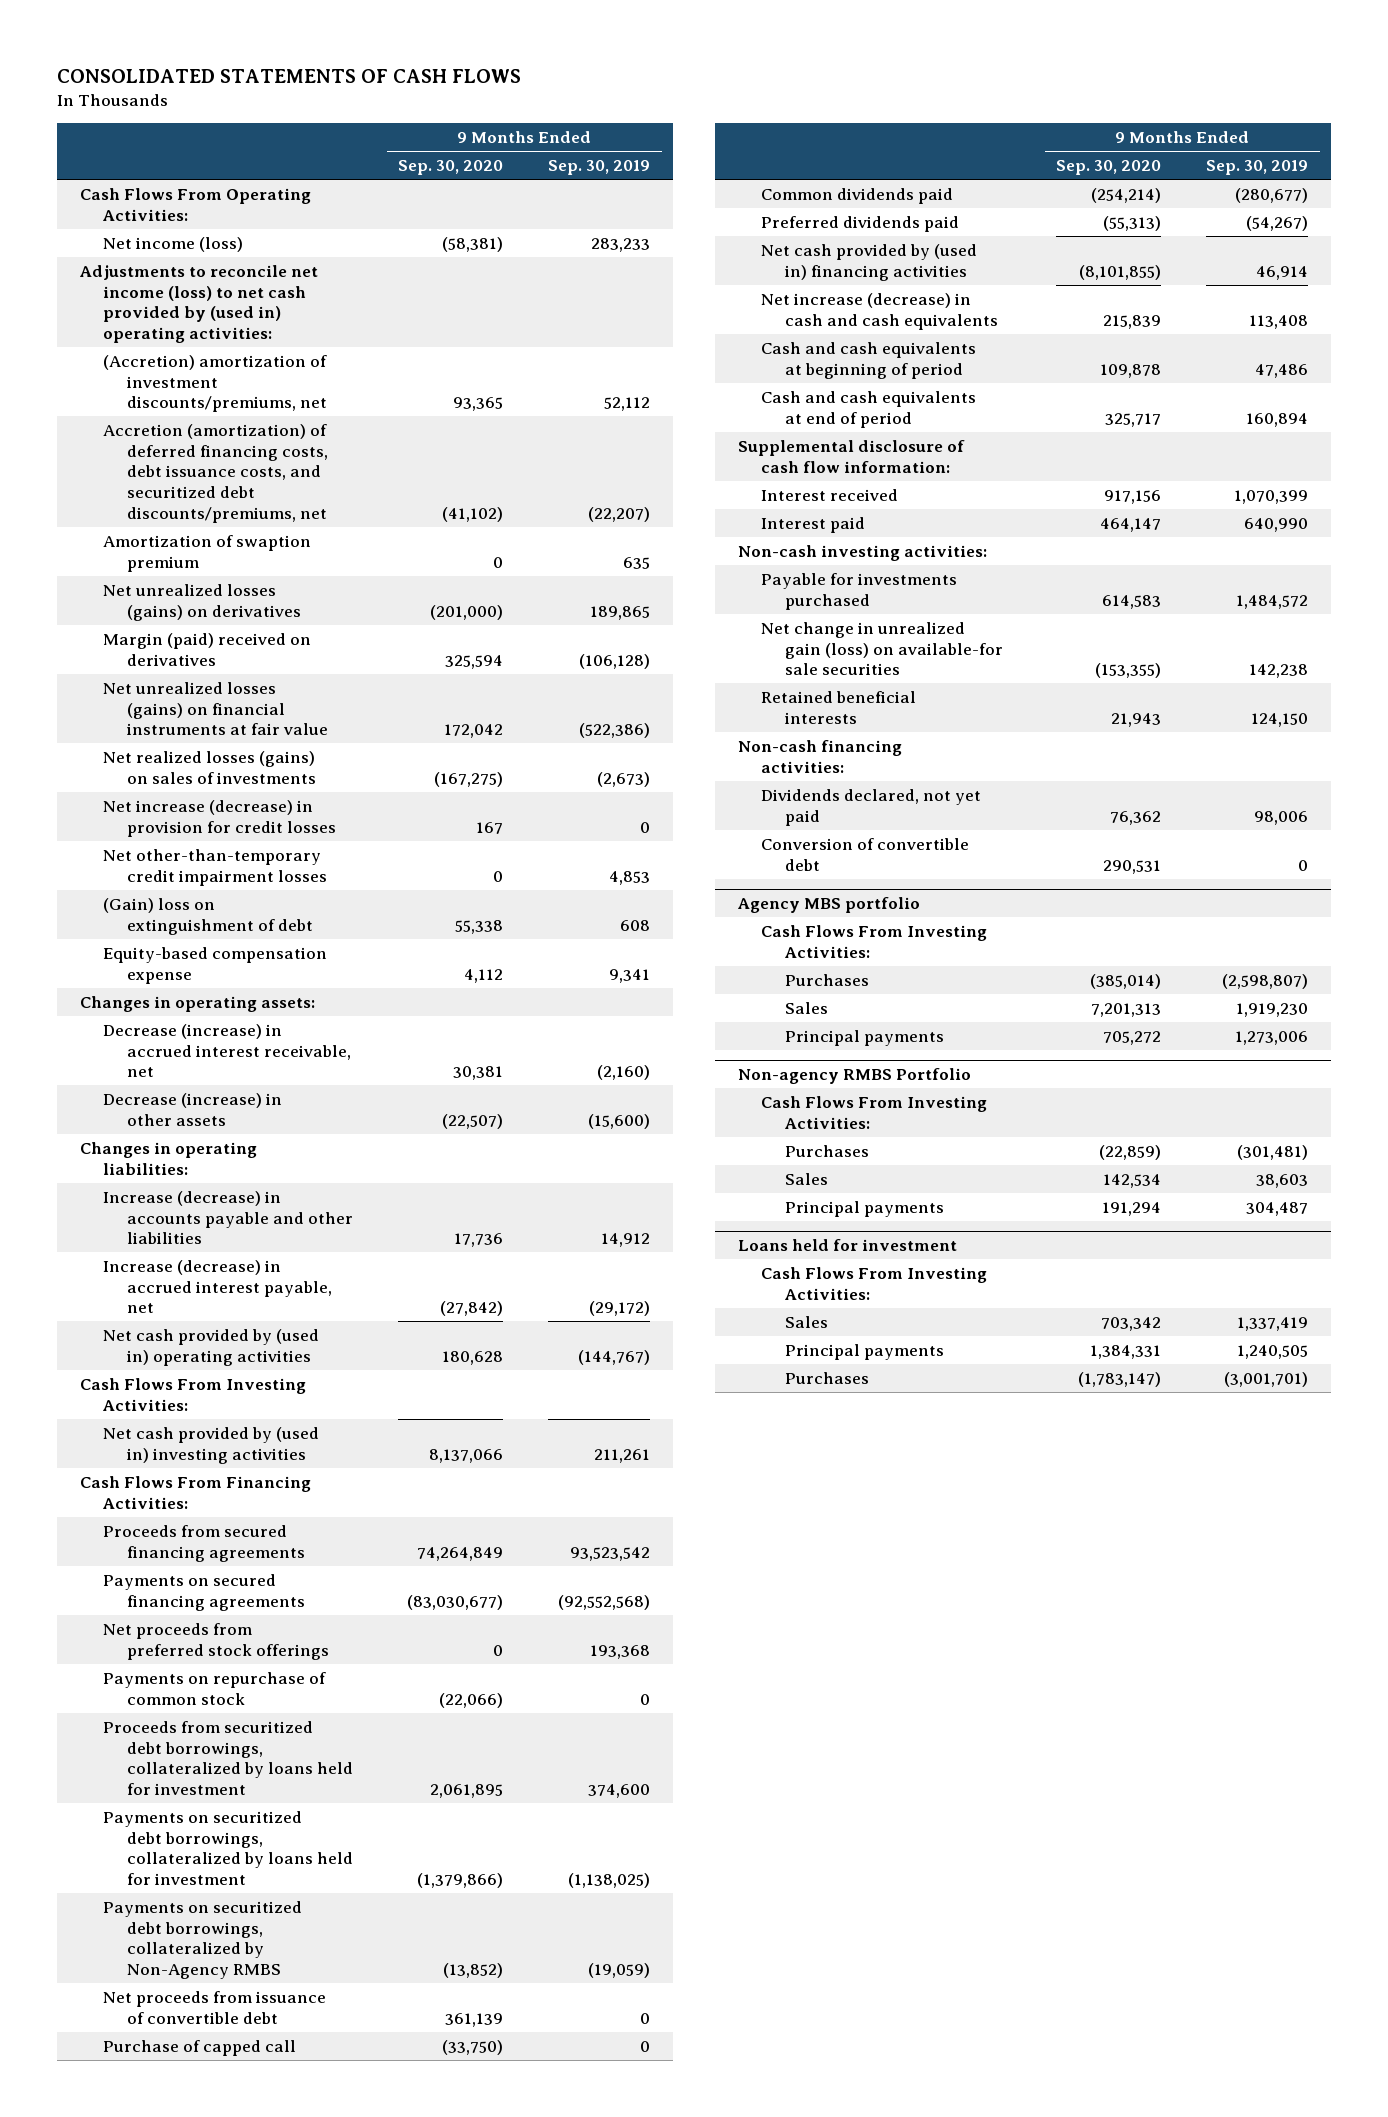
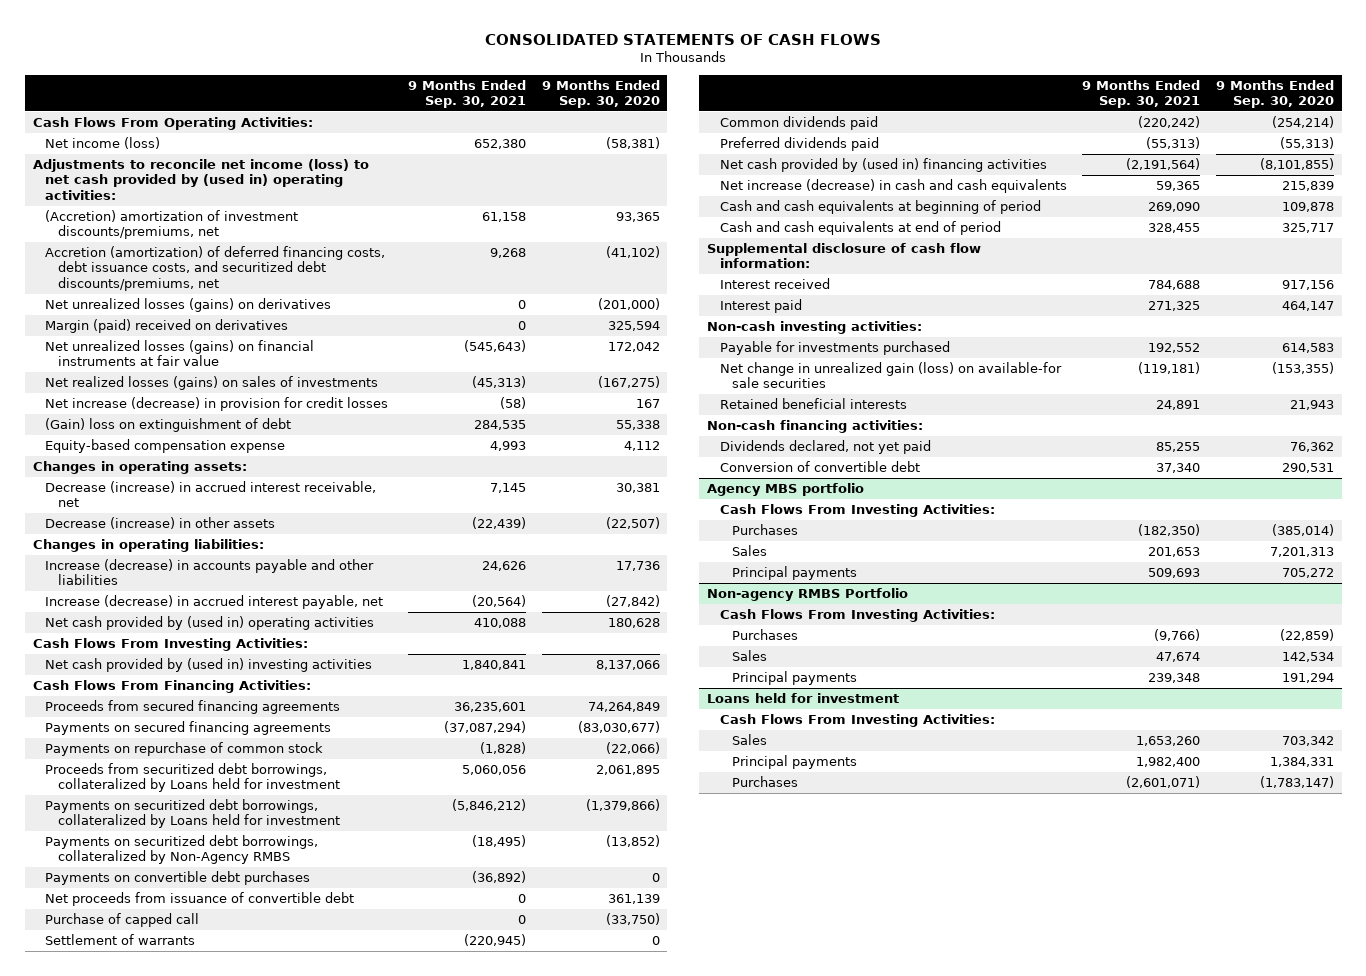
[548,159,651,175] Sep. 30, 2019 -> none
none -> [407,79,526,108] 9 Months Ended Sep. 30, 2021
[103,534,312,572] Amortization of swaption premium -> none
[103,848,327,886] Net other-than-temporary credit impairment losses -> none
[103,1622,329,1660] Net proceeds from preferred stock offerings -> none
[103,1720,353,1795] Proceeds from securitized debt borrowings, collateralized by loans held for investment -> [45,763,341,793] Proceeds from securitized debt borrowings, collateralized by Loans held for investment
[103,1810,353,1885] Payments on securitized debt borrowings, collateralized by loans held for investment -> [45,799,341,829] Payments on securitized debt borrowings, collateralized by Loans held for investment
none -> [45,871,311,886] Payments on convertible debt purchases
none -> [45,934,196,946] Settlement of warrants

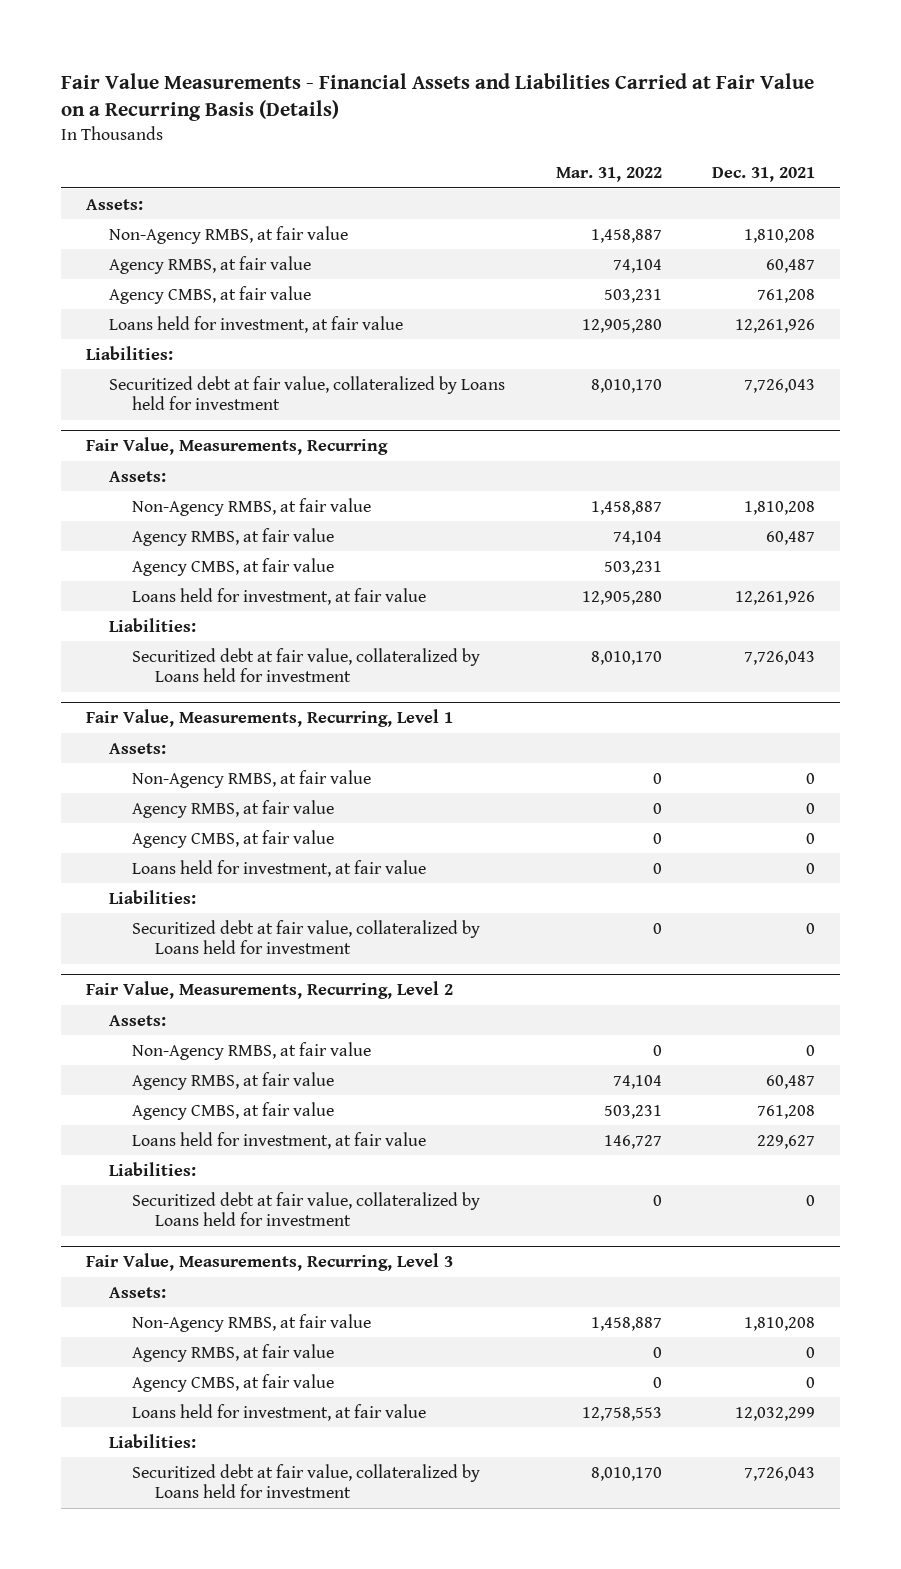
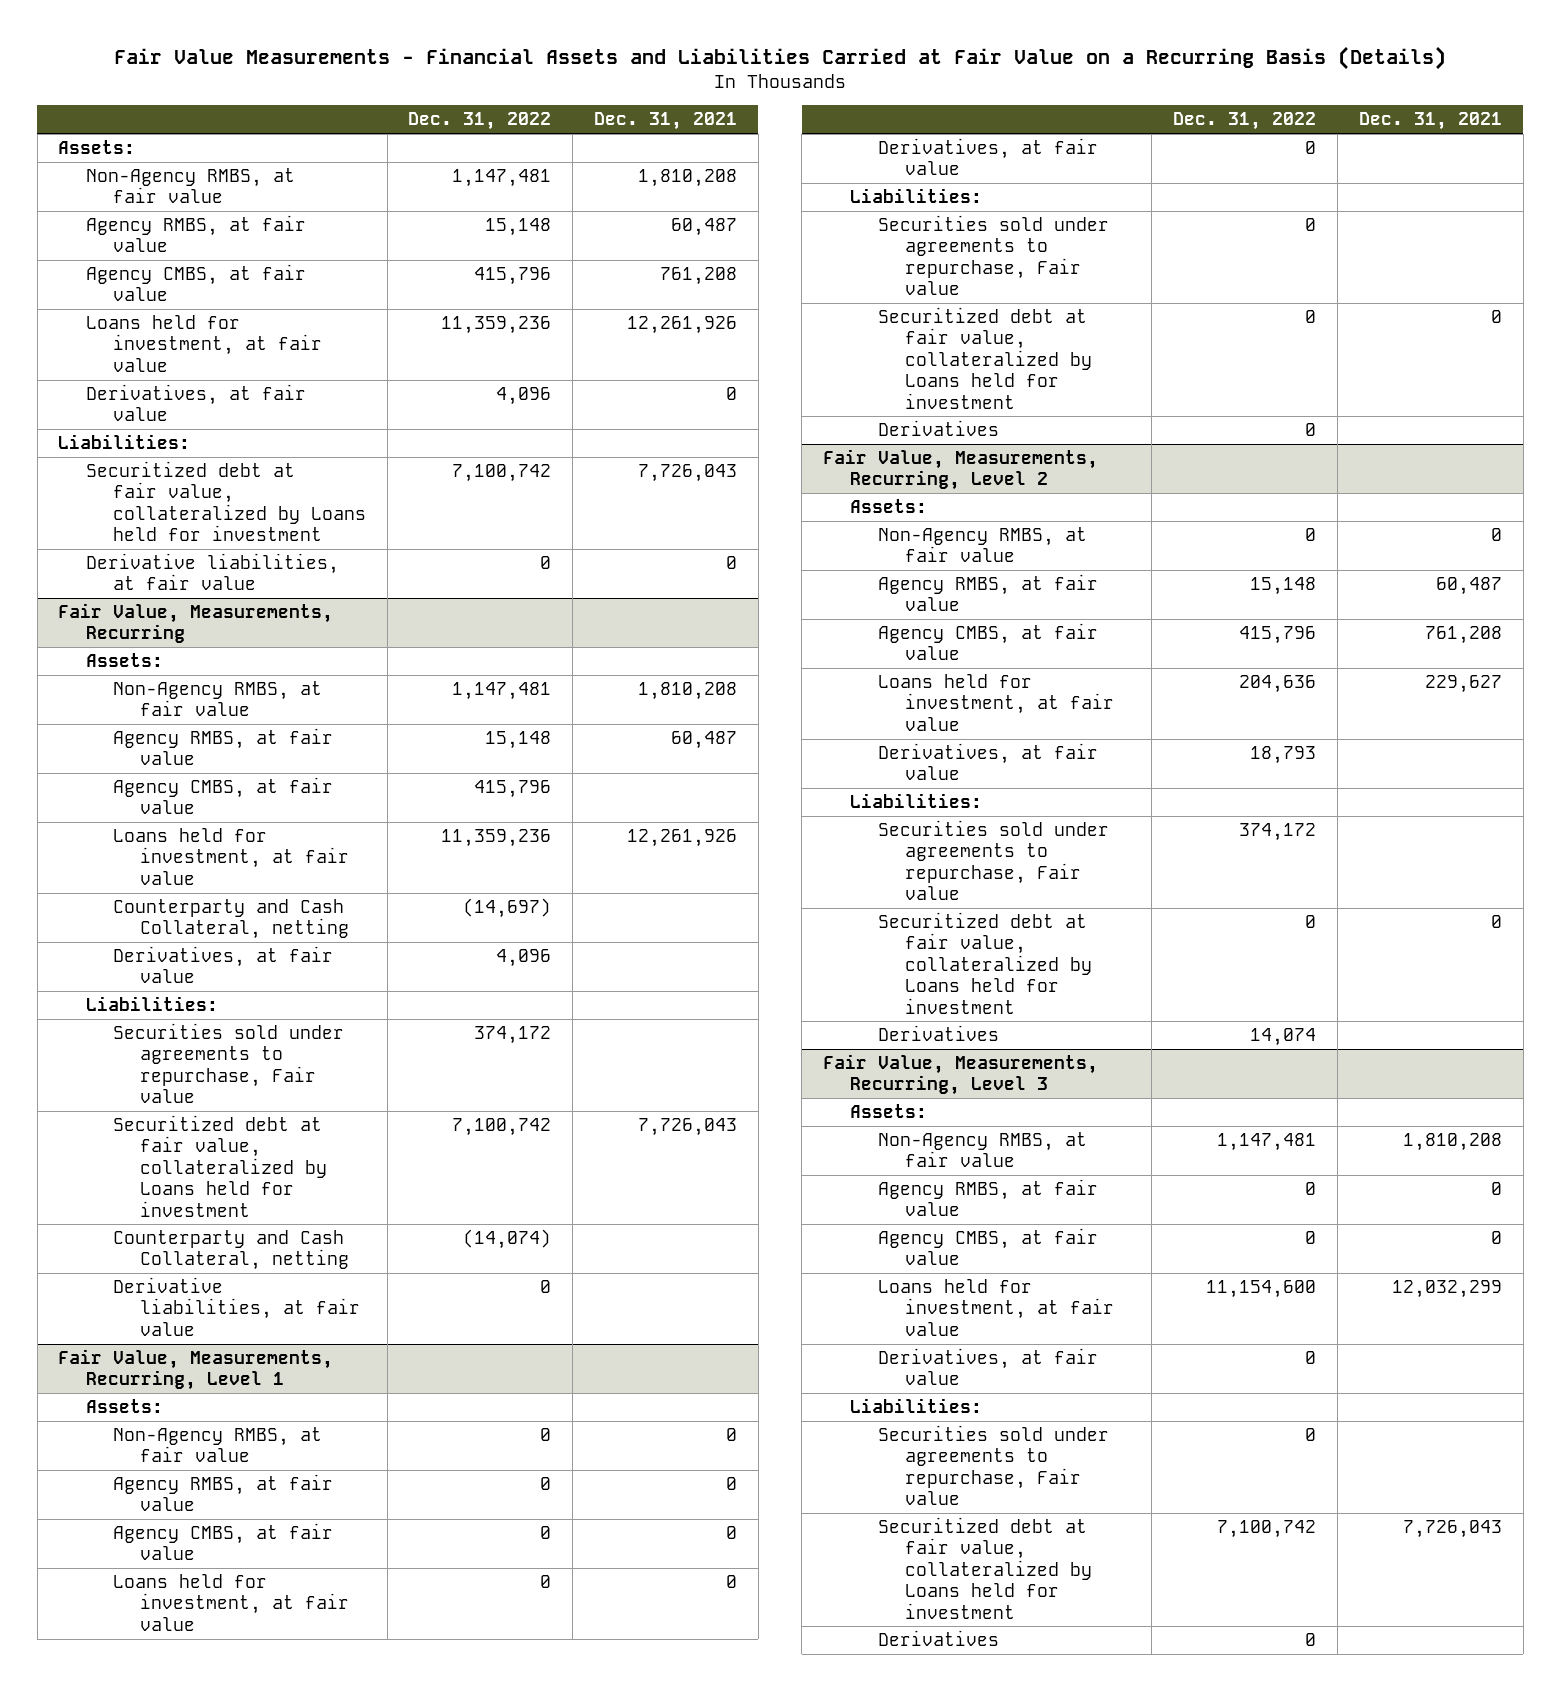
[555,167,662,183] Mar. 31, 2022 -> none
none -> [408,112,552,131] Dec. 31, 2022
none -> [85,384,306,422] Derivatives, at fair value
none -> [85,553,339,591] Derivative liabilities, at fair value
none -> [112,899,349,940] Counterparty and Cash Collateral, netting
none -> [112,946,333,984] Derivatives, at fair value
none -> [112,1023,344,1104] Securities sold under agreements to repurchase, Fair value
none -> [112,1230,349,1271] Counterparty and Cash Collateral, netting
none -> [112,1277,360,1336] Derivative liabilities, at fair value
none -> [877,138,1098,176] Derivatives, at fair value
none -> [877,215,1109,296] Securities sold under agreements to repurchase, Fair value
none -> [877,420,999,437] Derivatives
none -> [877,743,1098,781] Derivatives, at fair value
none -> [877,820,1109,901] Securities sold under agreements to repurchase, Fair value
none -> [877,1025,999,1042] Derivatives
none -> [877,1348,1098,1386] Derivatives, at fair value
none -> [877,1425,1109,1506] Securities sold under agreements to repurchase, Fair value
none -> [877,1630,999,1647] Derivatives

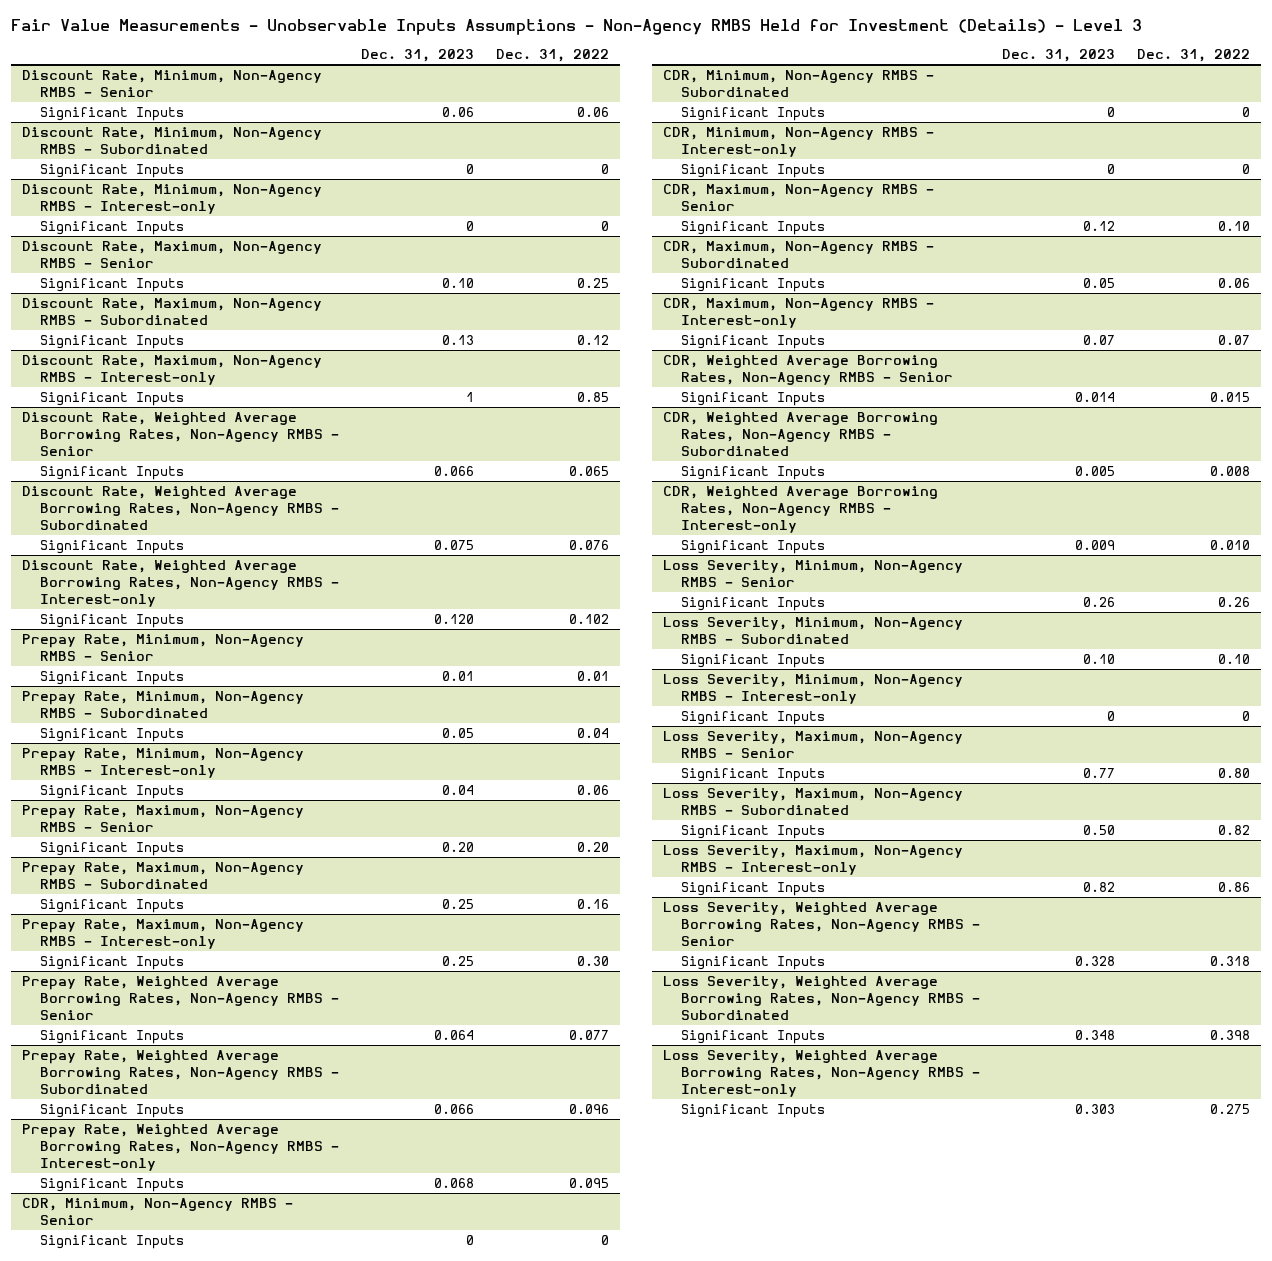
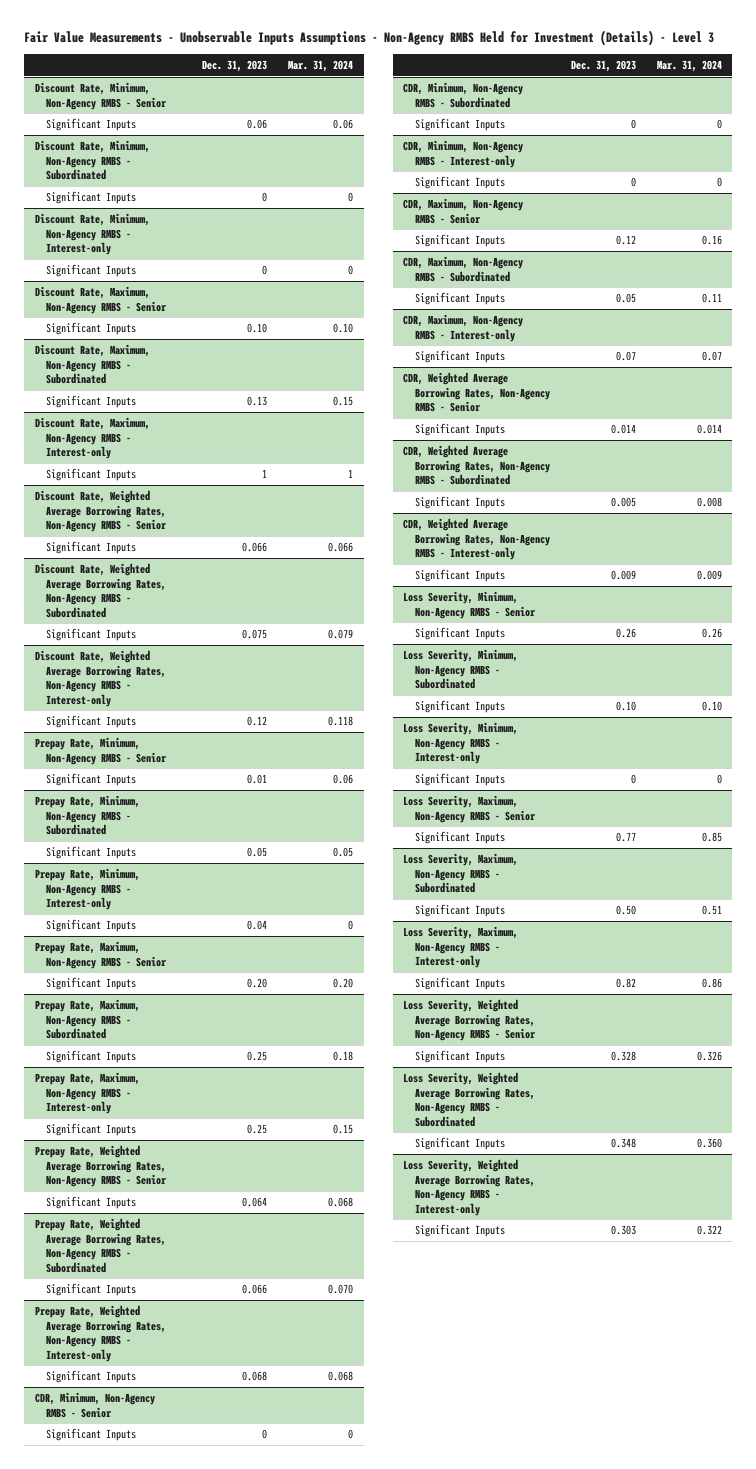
[495,49,609,63] Dec. 31, 2022 -> none
none -> [288,60,354,73] Mar. 31, 2024
[433,613,474,624] 0.120 -> [247,715,268,726] 0.12

